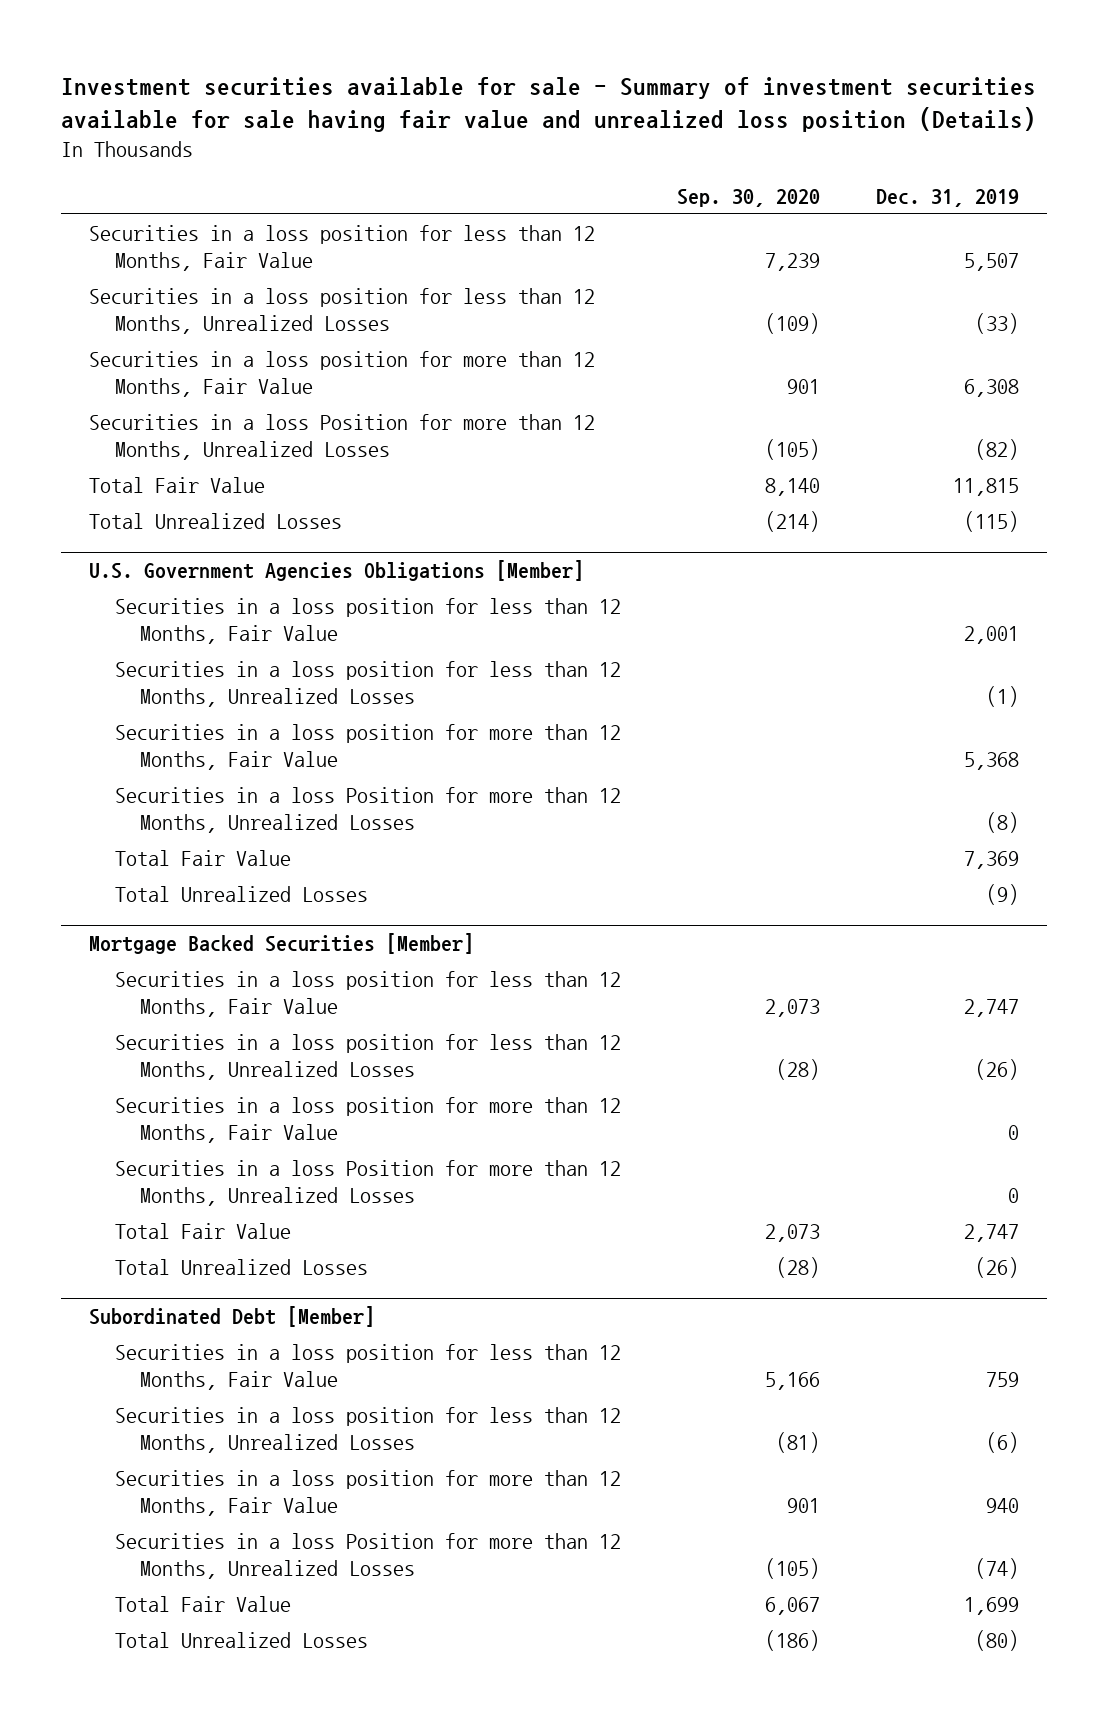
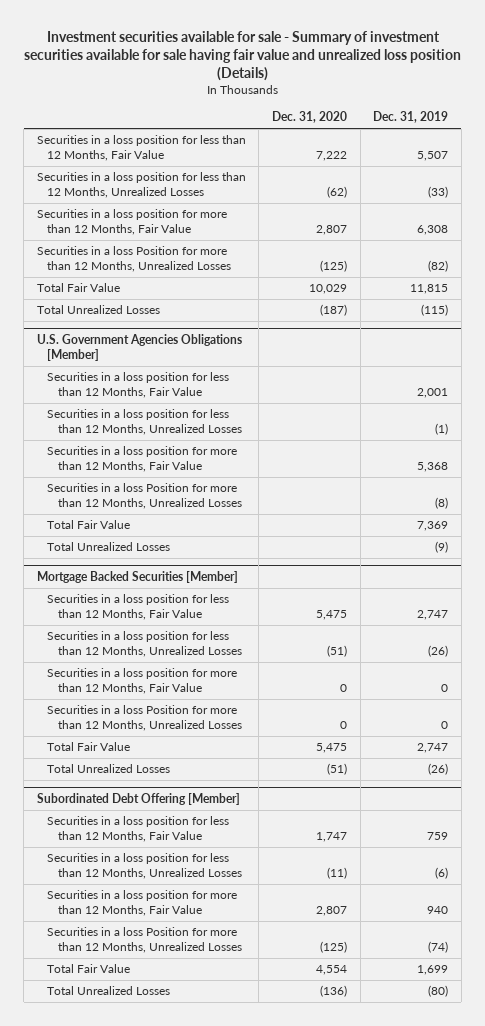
[676,188,820,207] Sep. 30, 2020 -> none
none -> [272,111,348,124] Dec. 31, 2020
[88,1306,375,1328] Subordinated Debt [Member] -> [36,792,240,805] Subordinated Debt Offering [Member]

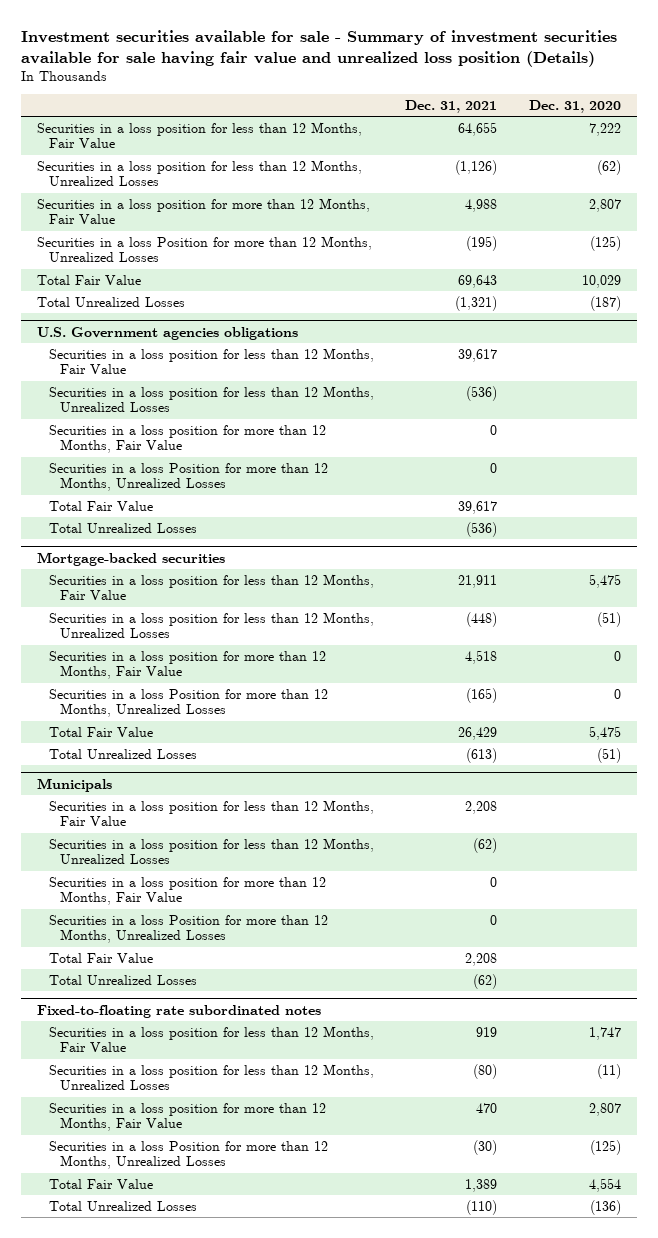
[373,111,449,124] Dec. 31, 2019 -> none
none -> [405,99,498,113] Dec. 31, 2021
[36,333,242,361] U.S. Government Agencies Obligations [Member] -> [36,326,298,340] U.S. Government agencies obligations
[36,570,238,583] Mortgage Backed Securities [Member] -> [36,551,225,566] Mortgage-backed securities
none -> [36,777,112,792] Municipals
none -> [48,799,374,827] Securities in a loss position for less than 12 Months, Fair Value
none -> [48,837,374,865] Securities in a loss position for less than 12 Months, Unrealized Losses
none -> [48,876,326,906] Securities in a loss position for more than 12 Months, Fair Value
none -> [48,914,328,944] Securities in a loss Position for more than 12 Months, Unrealized Losses
none -> [48,952,153,963] Total Fair Value
none -> [48,974,197,985] Total Unrealized Losses
[36,792,240,805] Subordinated Debt Offering [Member] -> [36,1004,321,1018] Fixed-to-floating rate subordinated notes

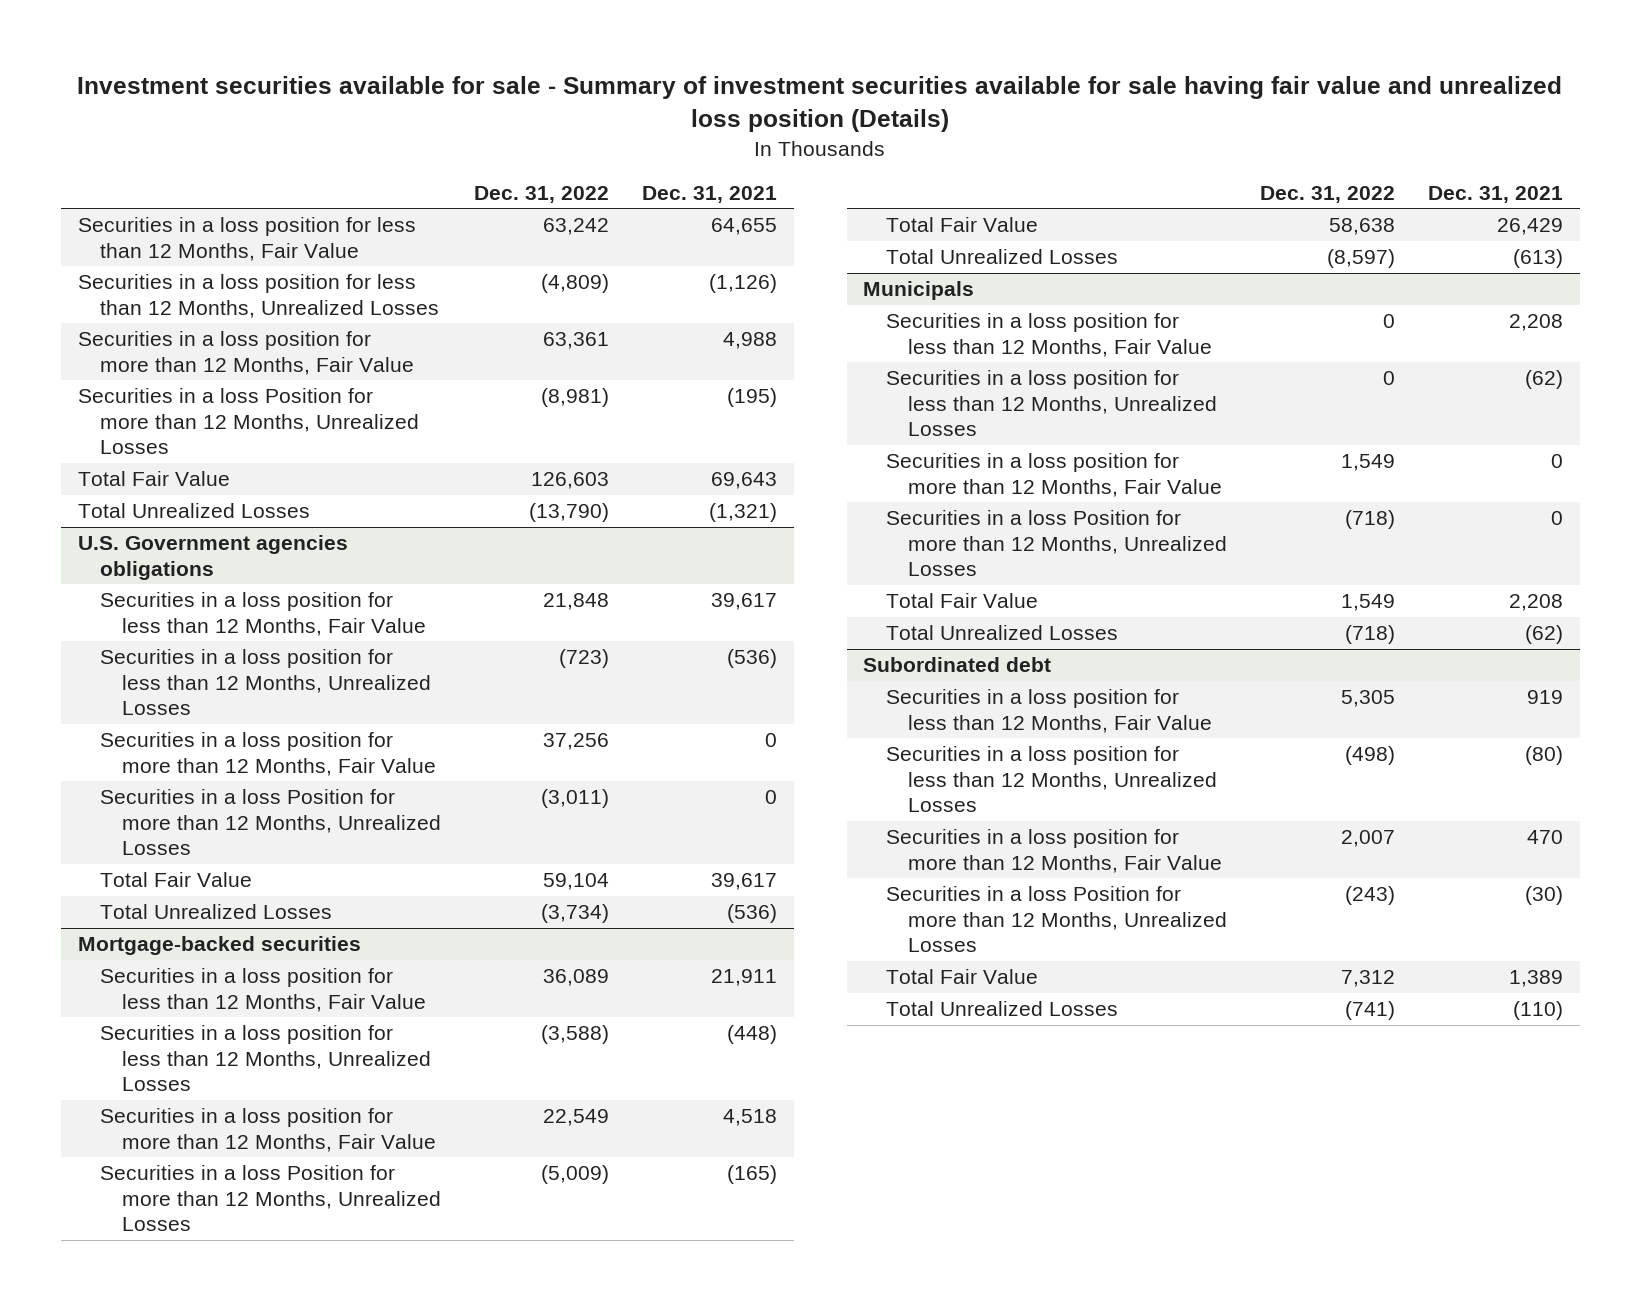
[529,99,622,113] Dec. 31, 2020 -> none
none -> [474,185,610,203] Dec. 31, 2022
[36,1004,321,1018] Fixed-to-floating rate subordinated notes -> [863,657,1052,673] Subordinated debt

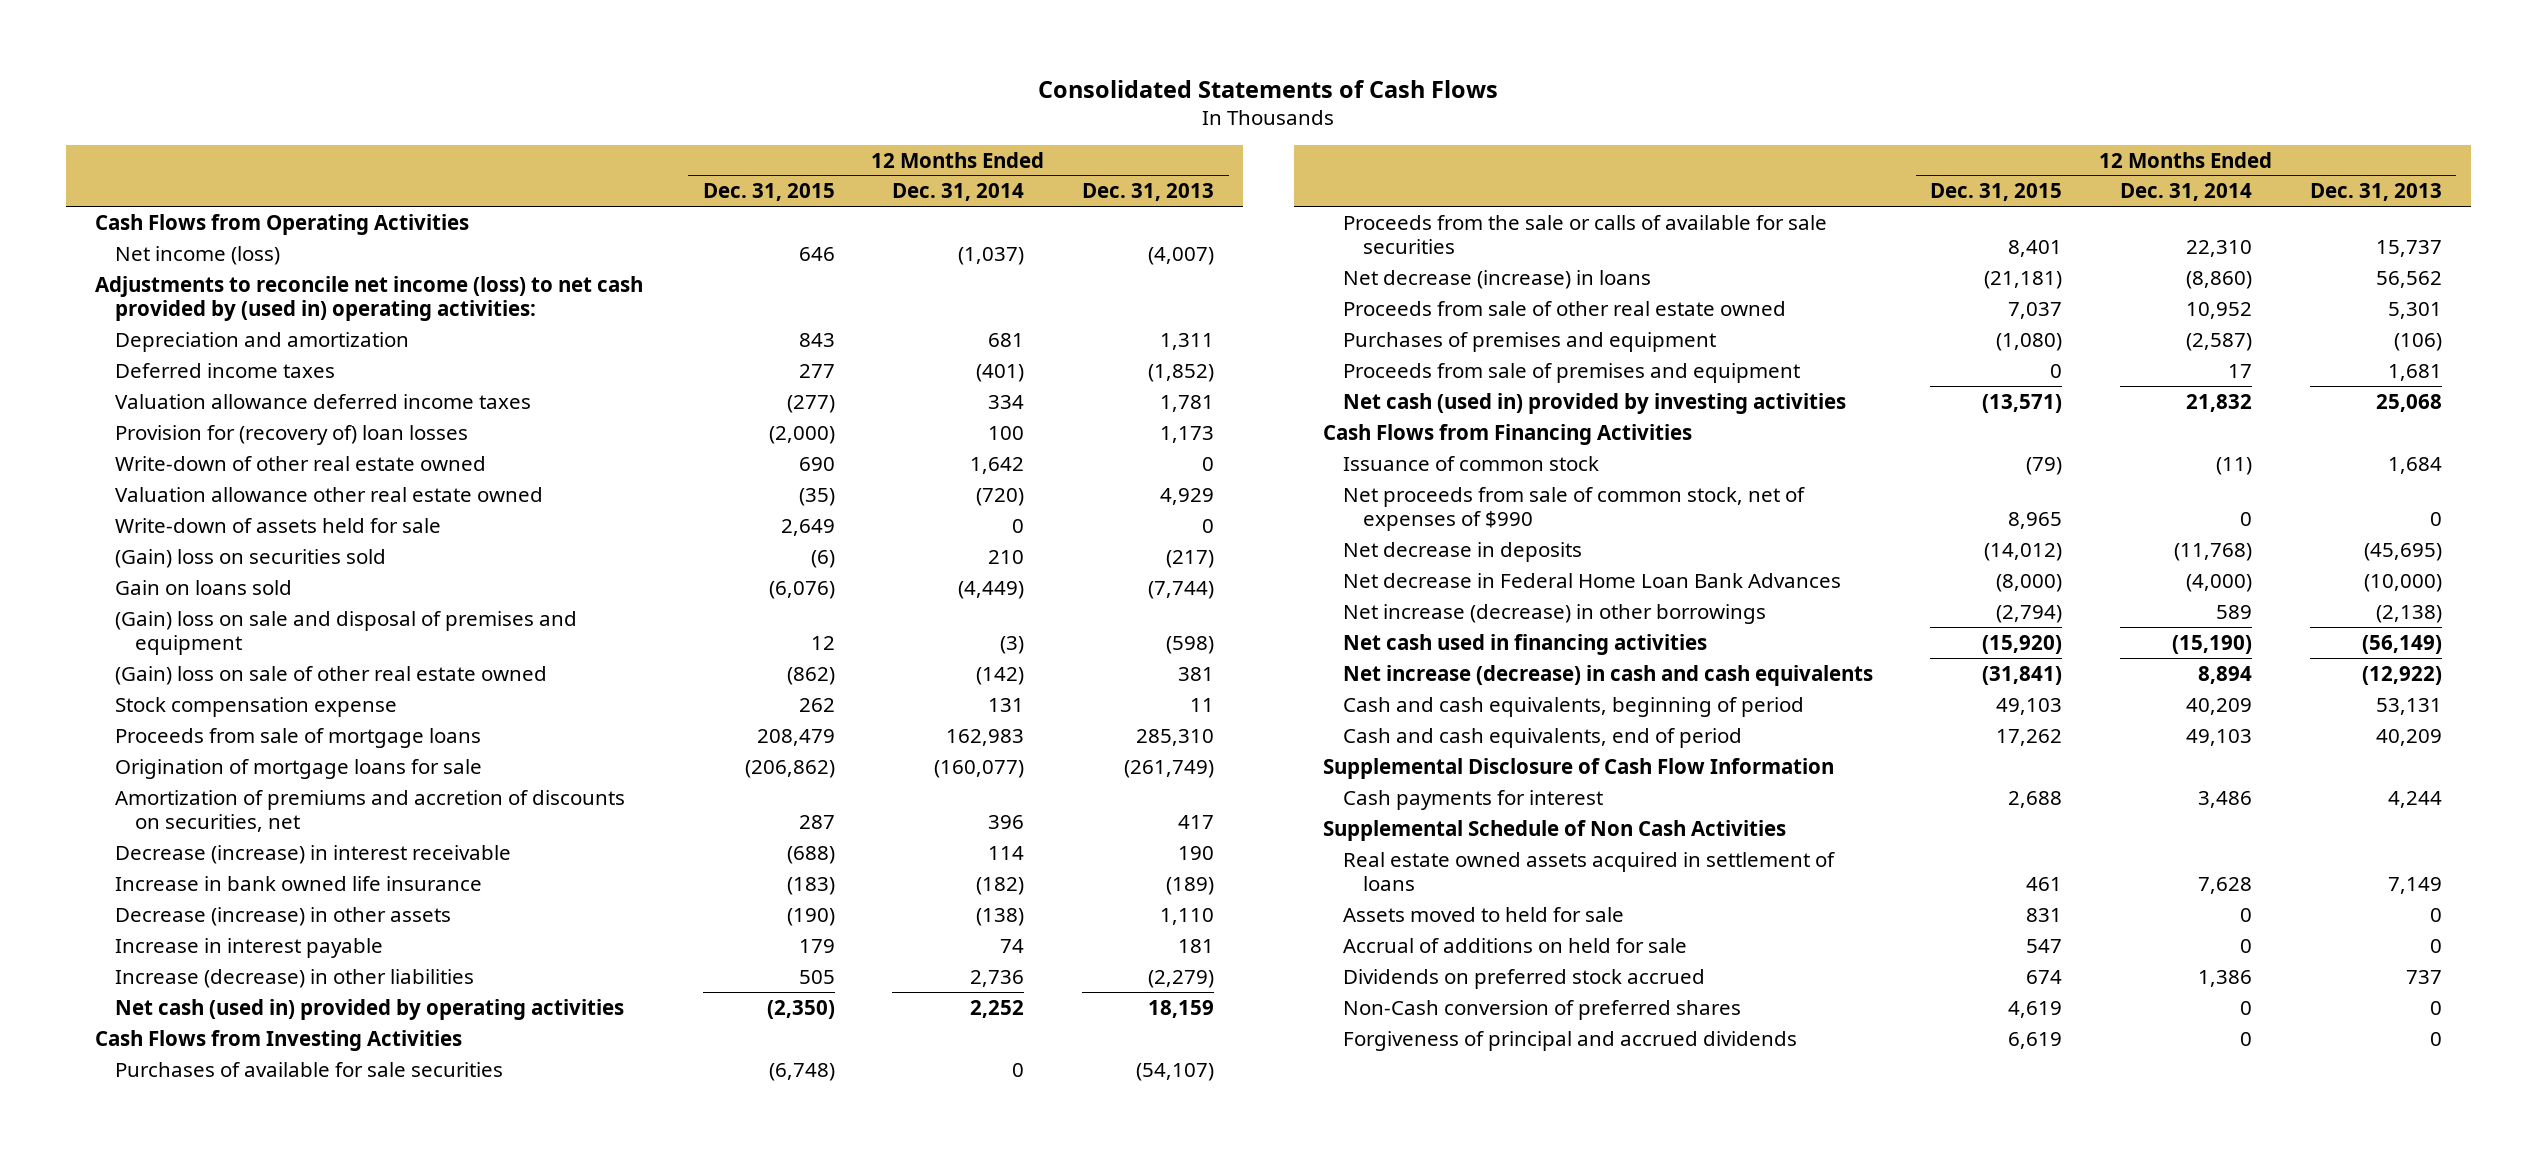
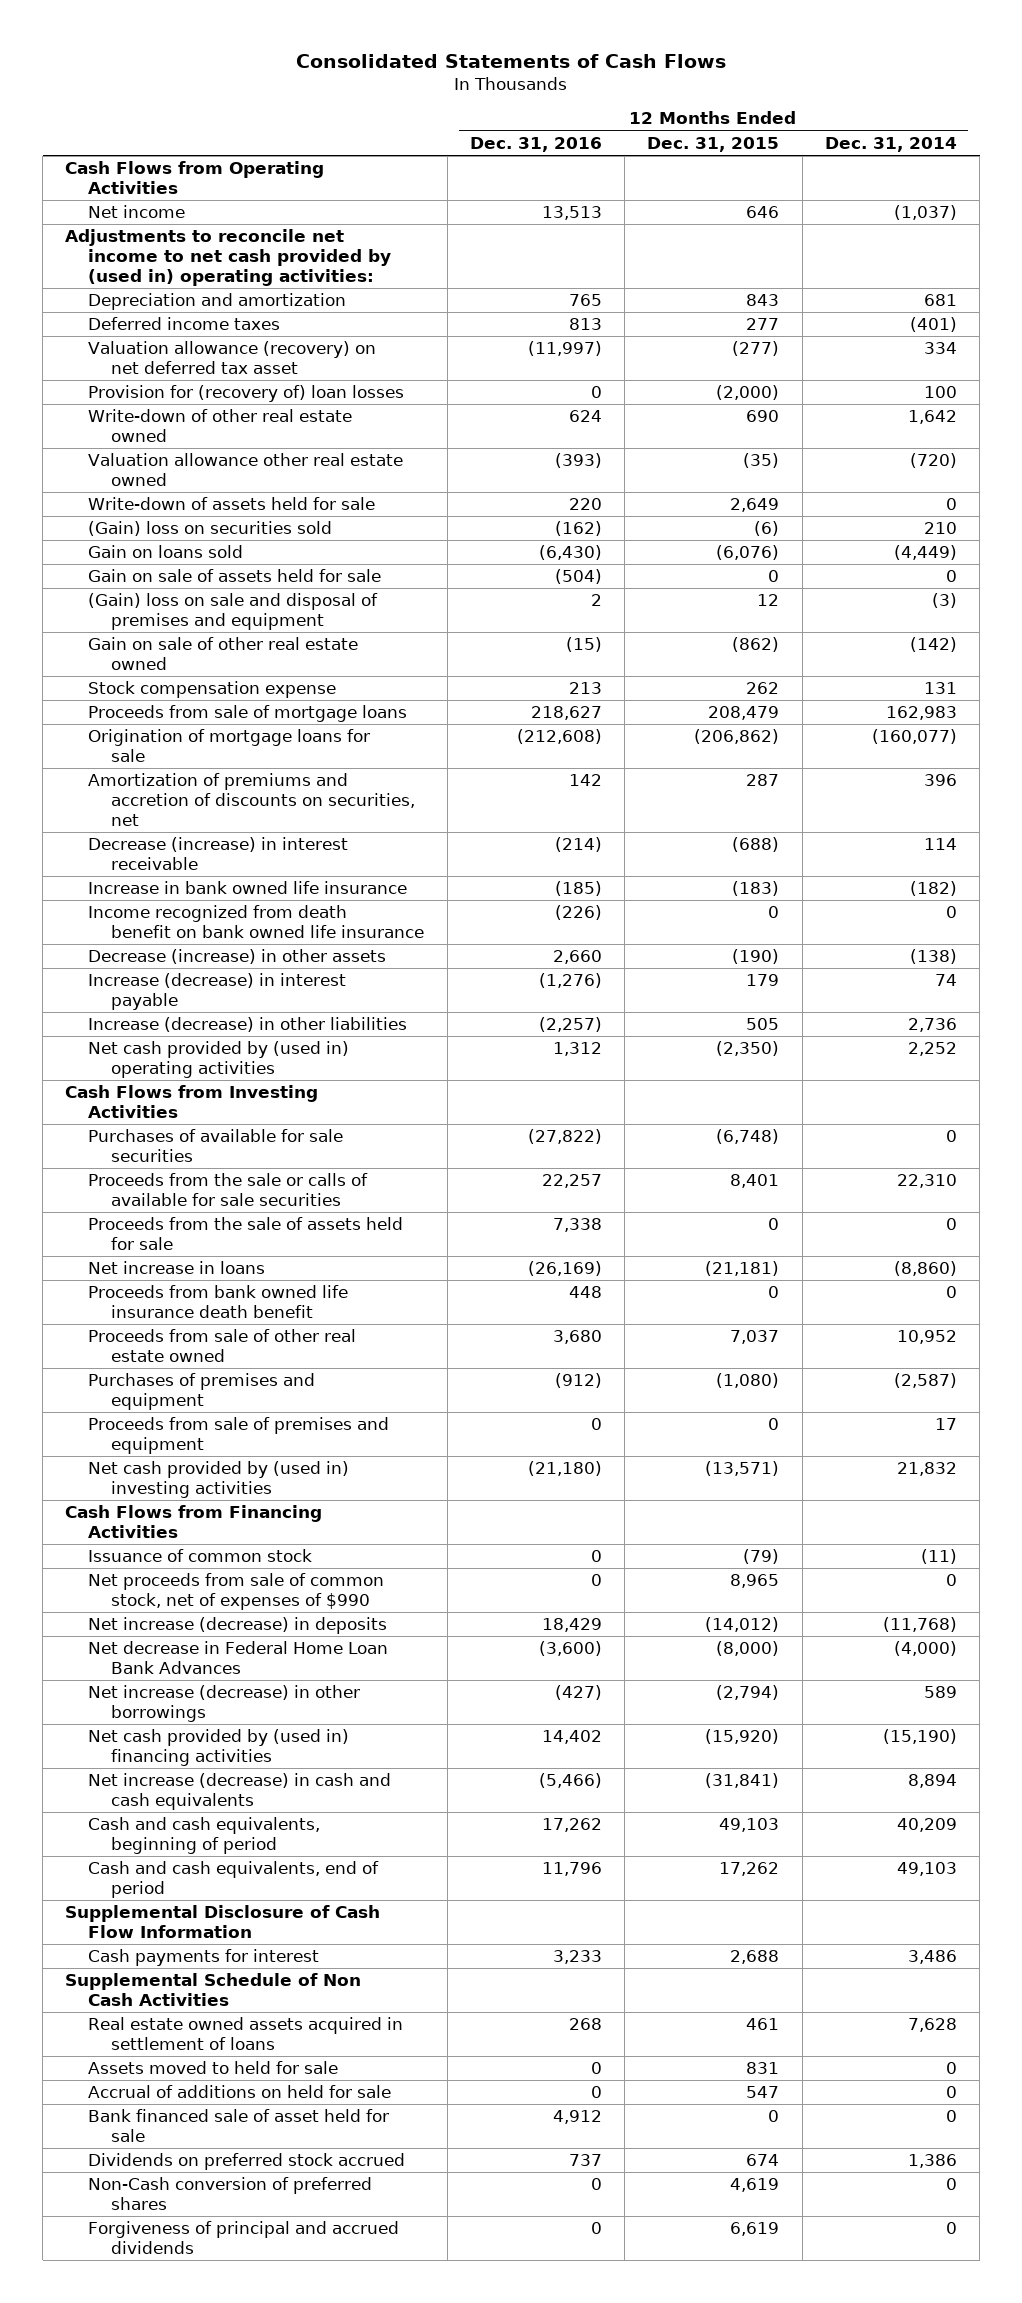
[1082,183,1215,202] Dec. 31, 2013 -> none
none -> [469,136,602,152] Dec. 31, 2016
[114,245,280,265] Net income (loss) -> [88,205,186,219] Net income
[94,275,643,321] Adjustments to reconcile net income (loss) to net cash provided by (used in) operating activities: -> [65,229,392,287] Adjustments to reconcile net income to net cash provided by (used in) operating activities:
[114,393,531,409] Valuation allowance deferred income taxes -> [88,341,377,375] Valuation allowance (recovery) on net deferred tax asset
none -> [88,569,382,583] Gain on sale of assets held for sale
[114,665,547,685] (Gain) loss on sale of other real estate owned -> [88,637,359,671] Gain on sale of other real estate owned
none -> [88,905,425,939] Income recognized from death benefit on bank owned life insurance
[114,937,383,958] Increase in interest payable -> [88,973,347,1011] Increase (decrease) in interest payable
[114,998,624,1020] Net cash (used in) provided by operating activities -> [88,1041,350,1079] Net cash provided by (used in) operating activities
none -> [88,1217,404,1251] Proceeds from the sale of assets held for sale
[1342,269,1651,289] Net decrease (increase) in loans -> [88,1261,266,1275] Net increase in loans
none -> [88,1285,349,1319] Proceeds from bank owned life insurance death benefit
[1342,392,1846,414] Net cash (used in) provided by investing activities -> [88,1461,350,1499] Net cash provided by (used in) investing activities
[1342,541,1582,562] Net decrease in deposits -> [88,1617,388,1635] Net increase (decrease) in deposits
[1342,633,1707,655] Net cash used in financing activities -> [88,1729,350,1767] Net cash provided by (used in) financing activities
none -> [88,2109,390,2143] Bank financed sale of asset held for sale

